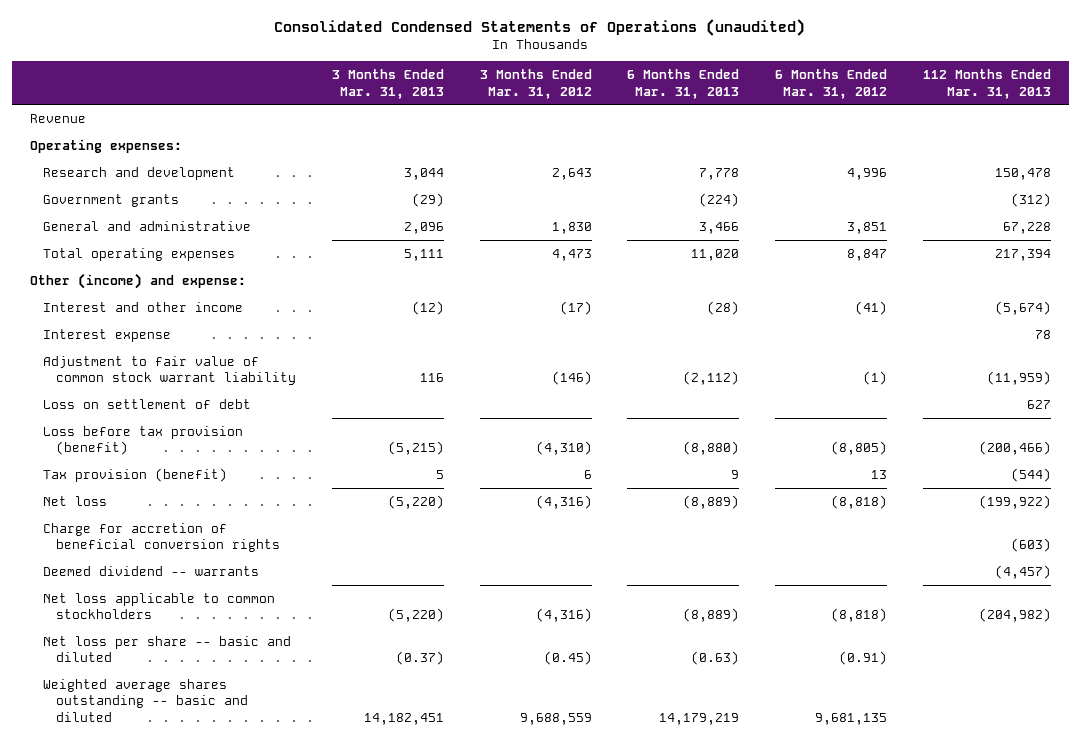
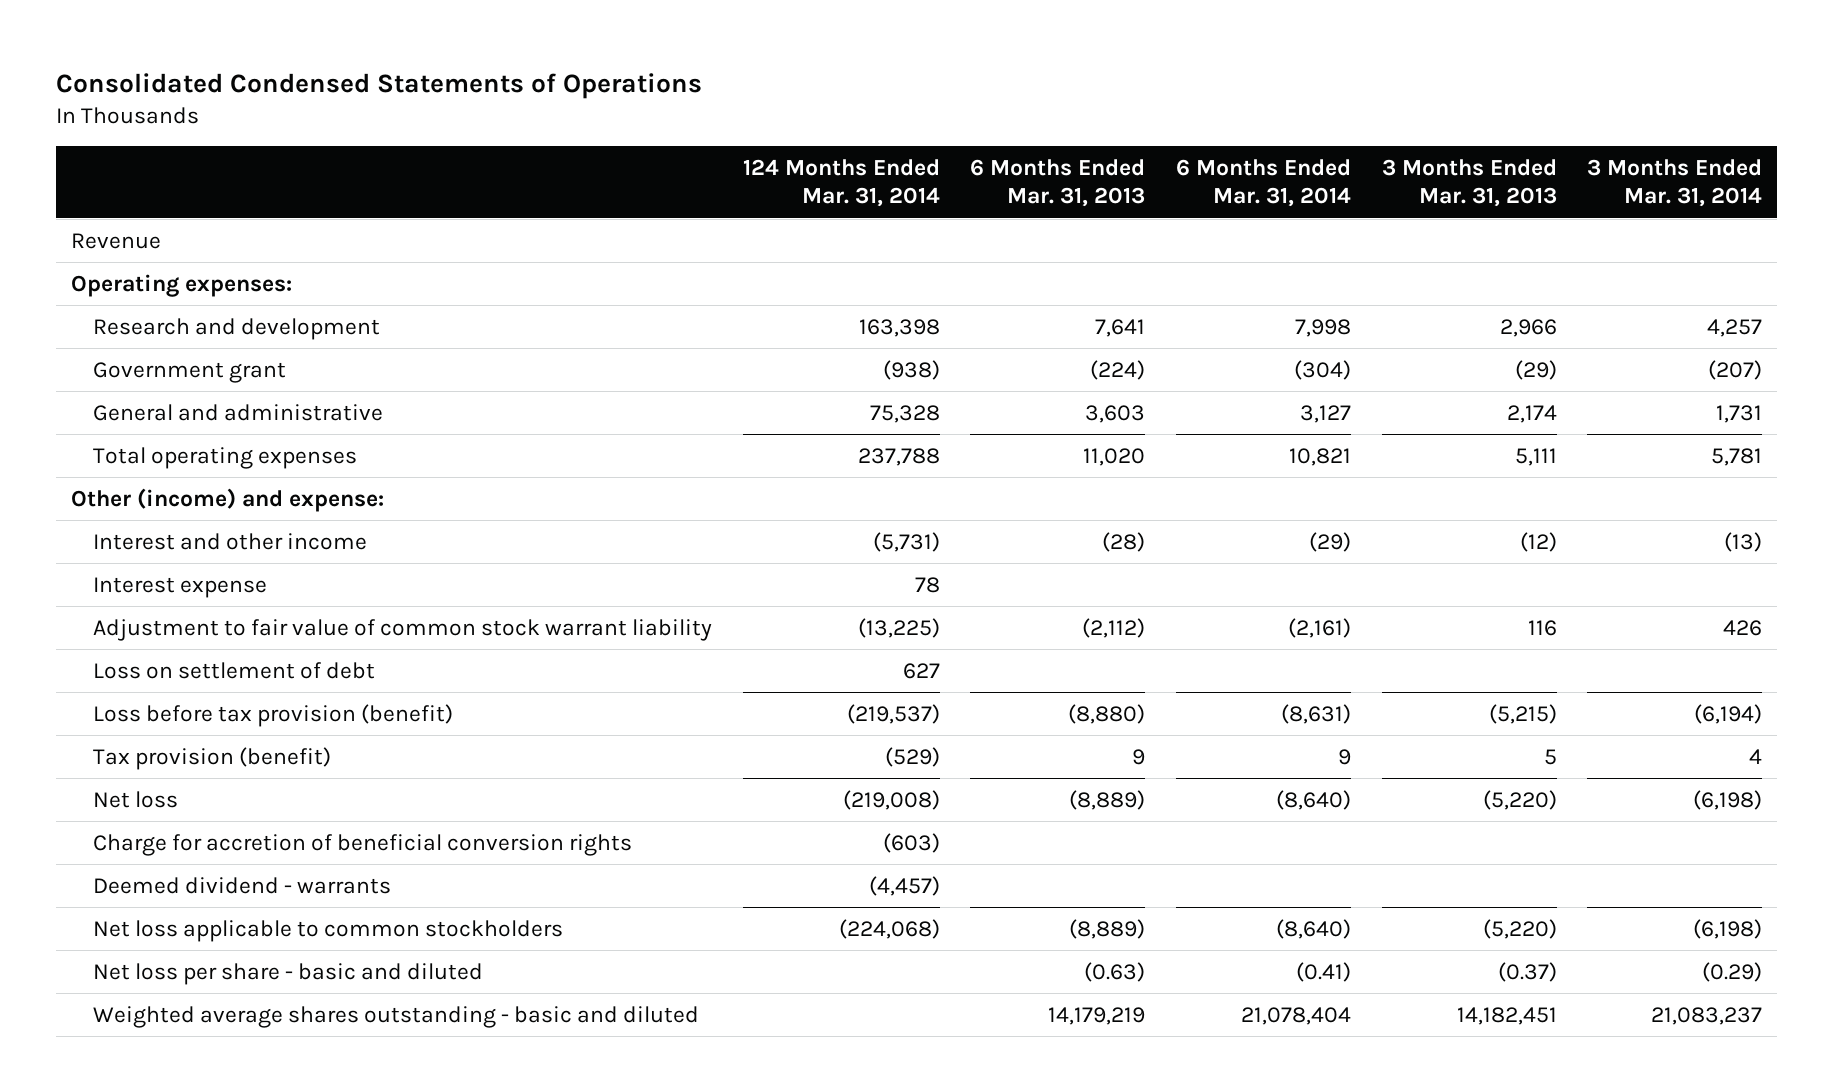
[274,18,806,36] Consolidated Condensed Statements of Operations (unaudited) -> [55,72,702,99] Consolidated Condensed Statements of Operations
[479,69,592,99] 3 Months Ended Mar. 31, 2012 -> none
[775,69,888,99] 6 Months Ended Mar. 31, 2012 -> none
[923,69,1052,99] 112 Months Ended Mar. 31, 2013 -> none
none -> [742,158,940,208] 124 Months Ended Mar. 31, 2014
none -> [1175,158,1351,208] 6 Months Ended Mar. 31, 2014
none -> [1587,158,1763,208] 3 Months Ended Mar. 31, 2014
[403,167,444,180] 3,044 -> [1499,318,1557,337] 2,966
[699,167,740,180] 7,778 -> [1095,318,1146,337] 7,641
[42,193,179,207] Government grants -> [93,361,287,383] Government grant
[403,221,444,234] 2,096 -> [1506,404,1557,423] 2,174
[699,221,740,234] 3,466 -> [1085,404,1146,423] 3,603
[42,565,259,576] Deemed dividend -- warrants -> [93,876,392,894] Deemed dividend - warrants
[42,635,291,663] Net loss per share -- basic and diluted -> [93,962,484,985] Net loss per share - basic and diluted
[42,678,248,722] Weighted average shares outstanding -- basic and diluted -> [93,1005,700,1028] Weighted average shares outstanding - basic and diluted

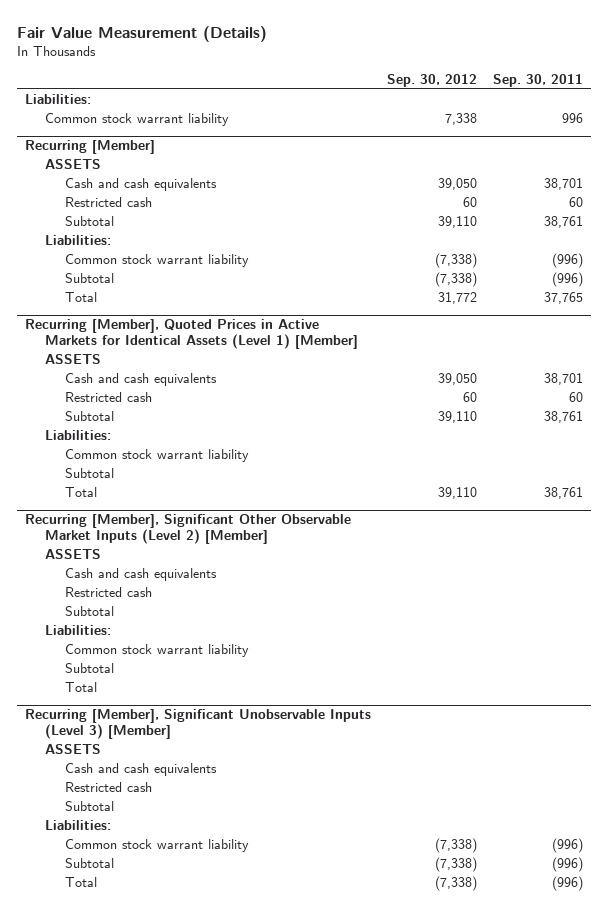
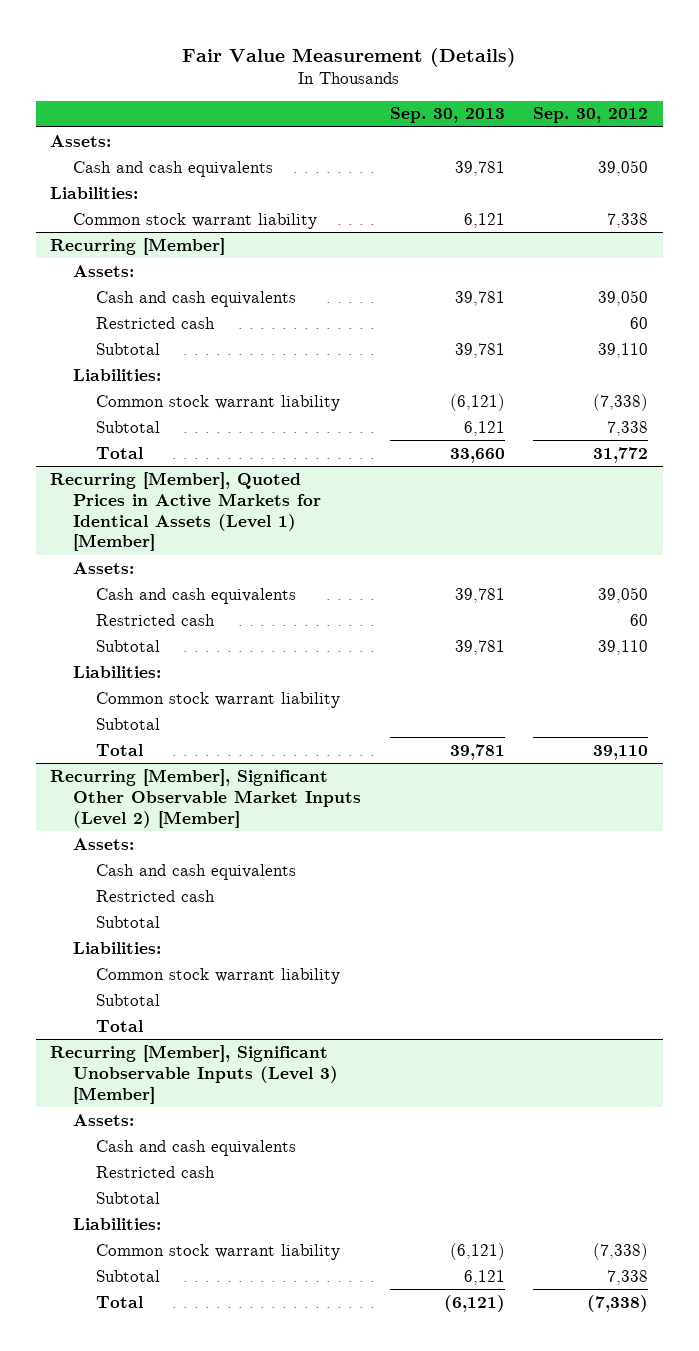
[492,73,583,87] Sep. 30, 2011 -> none
none -> [389,107,505,124] Sep. 30, 2013
none -> [50,134,112,147] Assets:
none -> [73,160,274,177] Cash and cash equivalents
[44,159,101,170] ASSETS -> [73,264,135,277] Assets:
[434,272,477,288] (7,338) -> [607,420,649,436] 7,338
[44,354,101,365] ASSETS -> [73,561,135,574] Assets:
[44,549,101,560] ASSETS -> [73,837,135,850] Assets:
[44,744,101,755] ASSETS -> [73,1113,135,1126] Assets:
[434,857,477,873] (7,338) -> [607,1269,649,1285] 7,338

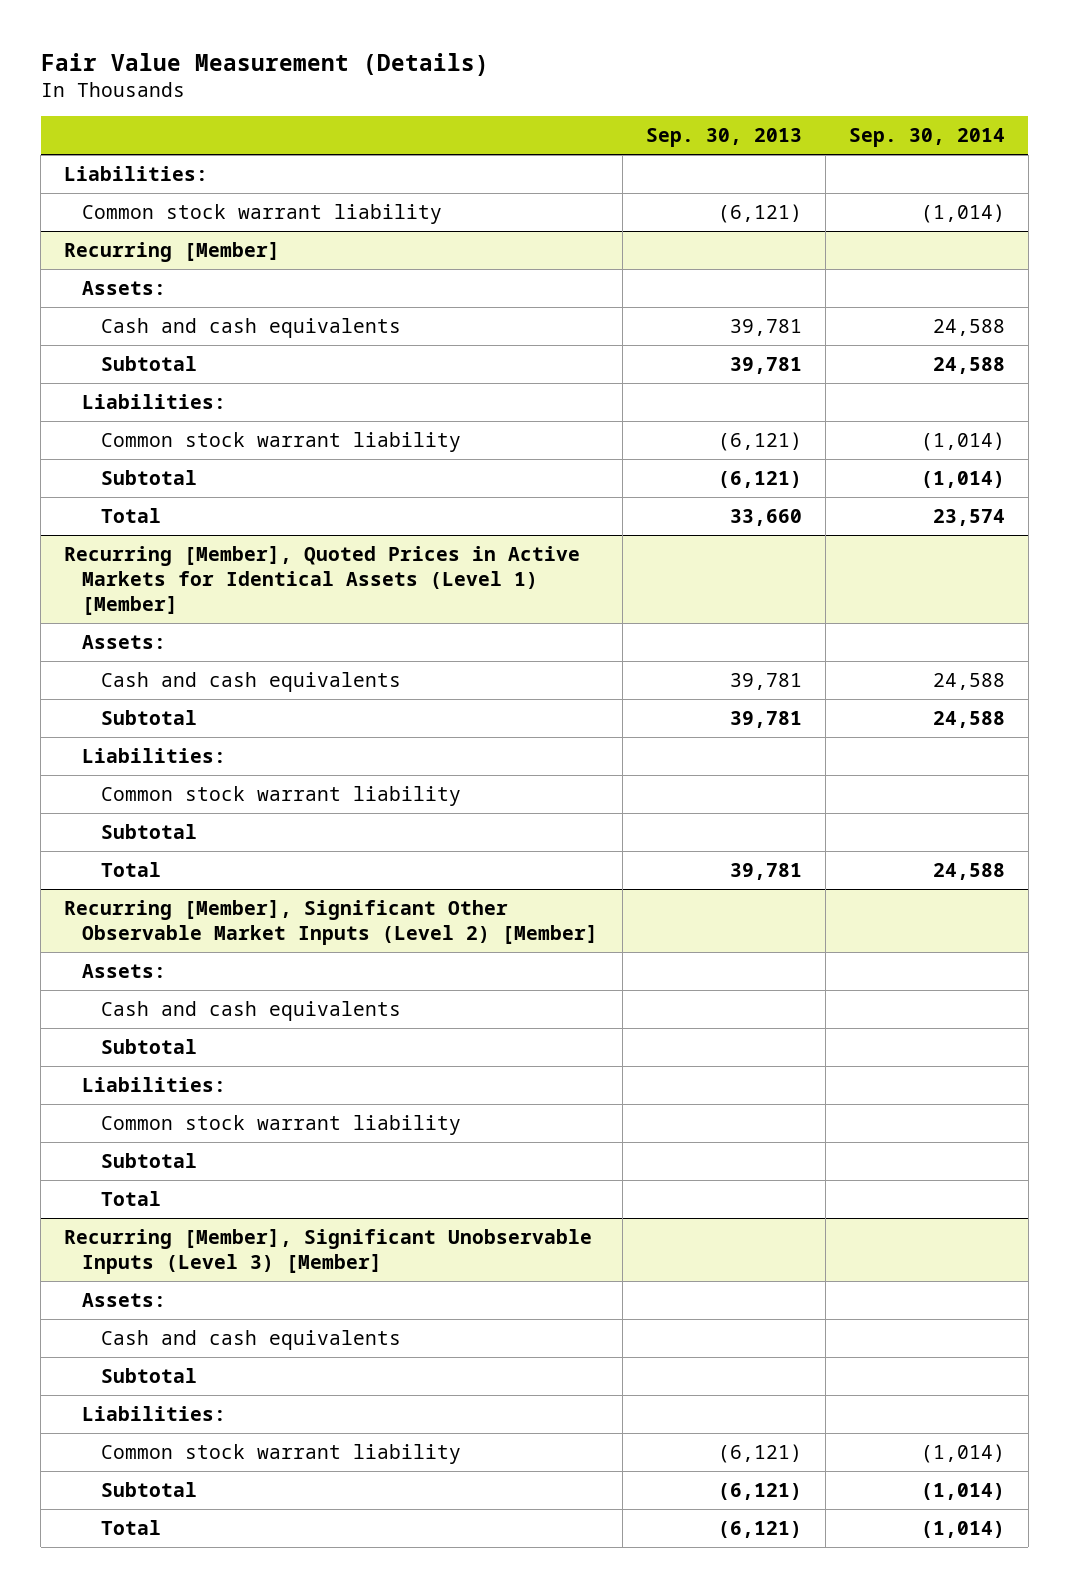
[533,107,649,124] Sep. 30, 2012 -> none
none -> [848,128,1005,148] Sep. 30, 2014
[50,134,112,147] Assets: -> none
[73,160,274,177] Cash and cash equivalents -> none
[463,212,505,228] 6,121 -> [717,203,802,223] (6,121)
[95,316,215,329] Restricted cash -> none
[463,420,505,436] 6,121 -> [717,470,802,488] (6,121)
[95,613,215,626] Restricted cash -> none
[95,889,215,902] Restricted cash -> none
[95,1165,215,1178] Restricted cash -> none
[463,1269,505,1285] 6,121 -> [717,1482,802,1500] (6,121)

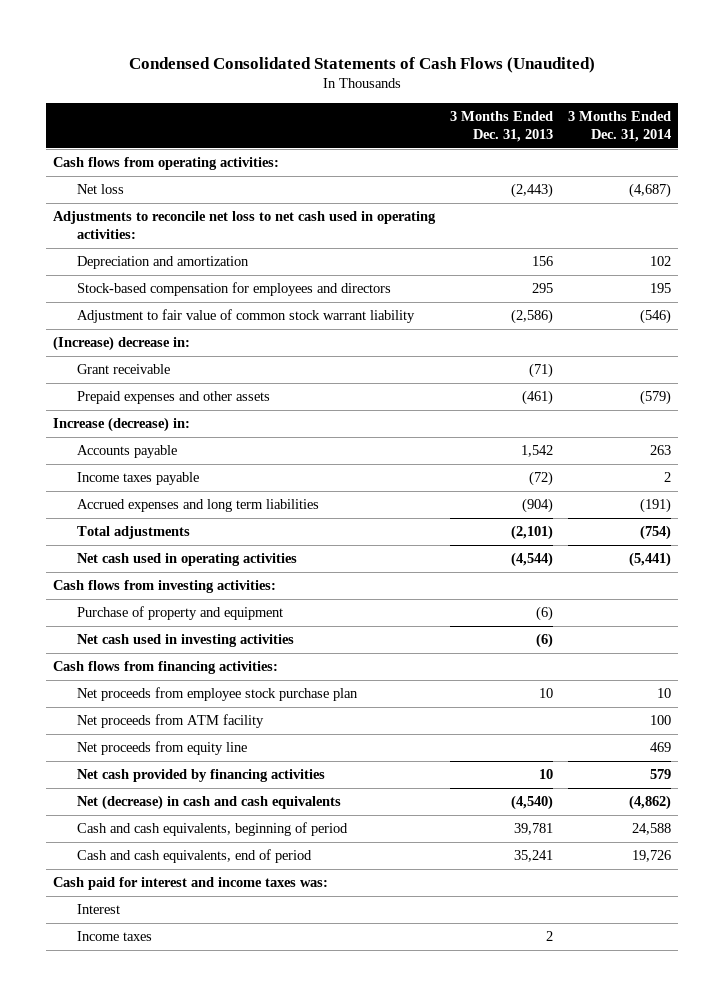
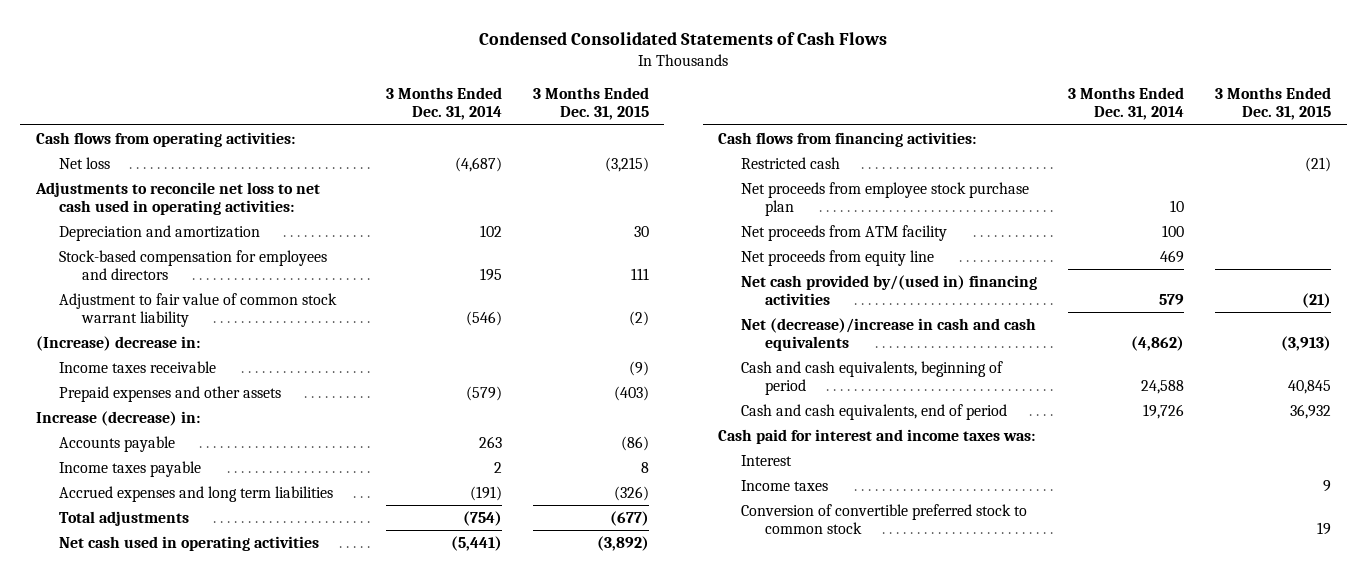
[129,56,596,73] Condensed Consolidated Statements of Cash Flows (Unaudited) -> [479,31,888,45] Condensed Consolidated Statements of Cash Flows
[450,111,554,142] 3 Months Ended Dec. 31, 2013 -> none
none -> [532,87,649,121] 3 Months Ended Dec. 31, 2015
[76,364,170,375] Grant receivable -> none
none -> [58,360,216,373] Income taxes receivable
[53,580,277,594] Cash flows from investing activities: -> none
[76,606,283,621] Purchase of property and equipment -> none
[76,634,294,648] Net cash used in investing activities -> none
none -> [741,156,841,169] Restricted cash
[76,769,325,783] Net cash provided by financing activities -> [741,274,1038,305] Net cash provided by/(used in) financing activities
[76,795,341,811] Net (decrease) in cash and cash equivalents -> [741,317,1037,351] Net (decrease)/increase in cash and cash equivalents
none -> [741,503,1028,534] Conversion of convertible preferred stock to common stock

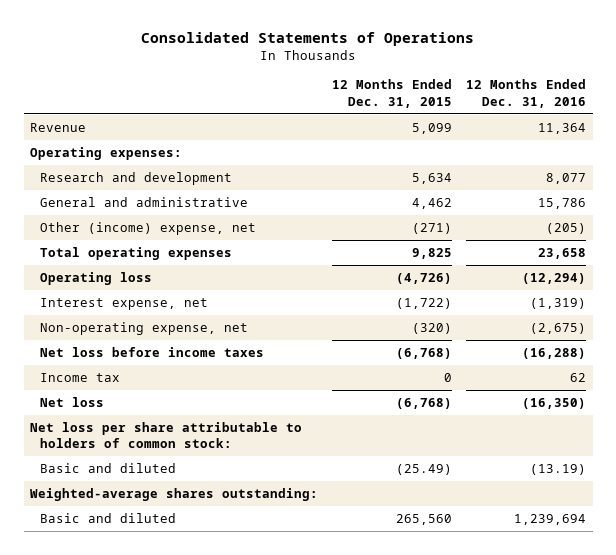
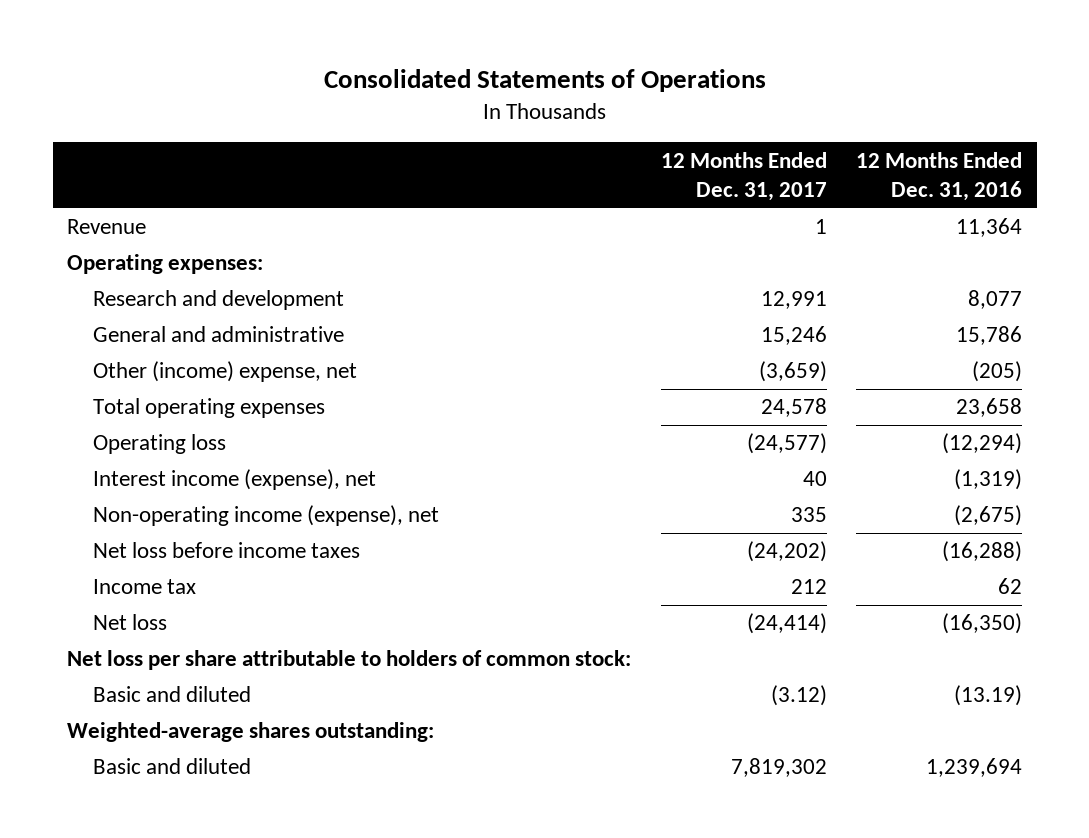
[332,79,453,108] 12 Months Ended Dec. 31, 2015 -> none
none -> [660,151,827,202] 12 Months Ended Dec. 31, 2017
[40,297,209,310] Interest expense, net -> [92,469,376,491] Interest income (expense), net
[40,321,249,335] Non-operating expense, net -> [92,505,439,527] Non-operating income (expense), net

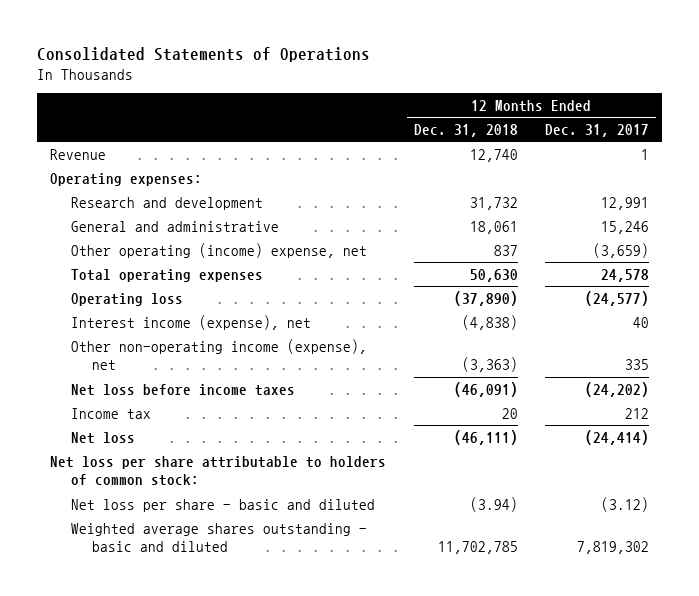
[855,151,1022,202] 12 Months Ended Dec. 31, 2016 -> none
none -> [413,123,518,137] Dec. 31, 2018
[92,361,357,383] Other (income) expense, net -> [71,242,368,258] Other operating (income) expense, net
[92,505,439,527] Non-operating income (expense), net -> [71,338,368,371] Other non-operating income (expense), net
[67,722,435,743] Weighted-average shares outstanding: -> none
[92,686,251,703] Basic and diluted -> [71,498,376,512] Net loss per share - basic and diluted
[92,758,251,775] Basic and diluted -> [71,522,368,553] Weighted average shares outstanding - basic and diluted

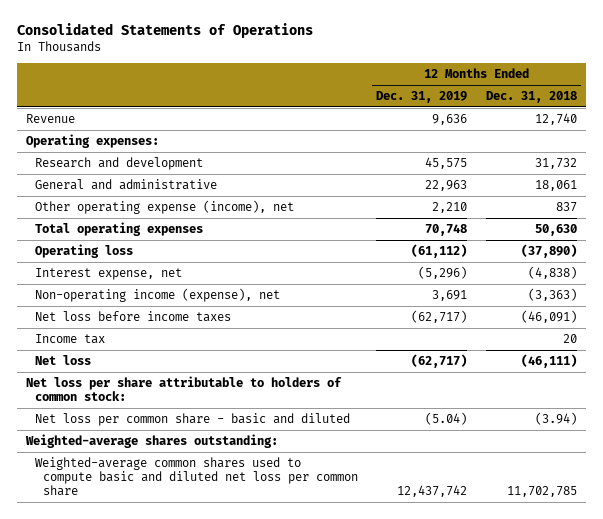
[544,123,649,137] Dec. 31, 2017 -> none
none -> [376,91,468,104] Dec. 31, 2019
[71,242,368,258] Other operating (income) expense, net -> [34,200,294,215] Other operating expense (income), net
[71,314,312,330] Interest income (expense), net -> [34,268,182,281] Interest expense, net
[71,338,368,371] Other non-operating income (expense), net -> [34,288,280,303] Non-operating income (expense), net
[71,498,376,512] Net loss per share - basic and diluted -> [34,413,350,427] Net loss per common share - basic and diluted
none -> [25,434,279,449] Weighted-average shares outstanding:
[71,522,368,553] Weighted average shares outstanding - basic and diluted -> [34,457,359,497] Weighted-average common shares used to compute basic and diluted net loss per common share

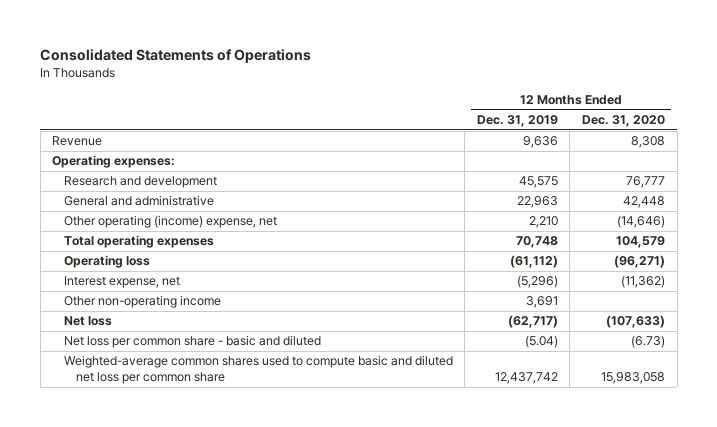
[485,91,577,104] Dec. 31, 2018 -> none
none -> [582,115,666,128] Dec. 31, 2020
[34,200,294,215] Other operating expense (income), net -> [63,215,277,229] Other operating (income) expense, net
[34,311,231,323] Net loss before income taxes -> none
[34,334,105,345] Income tax -> none
[34,288,280,303] Non-operating income (expense), net -> [63,295,221,309] Other non-operating income
[26,376,343,402] Net loss per share attributable to holders of common stock: -> none
[25,434,279,449] Weighted-average shares outstanding: -> none

